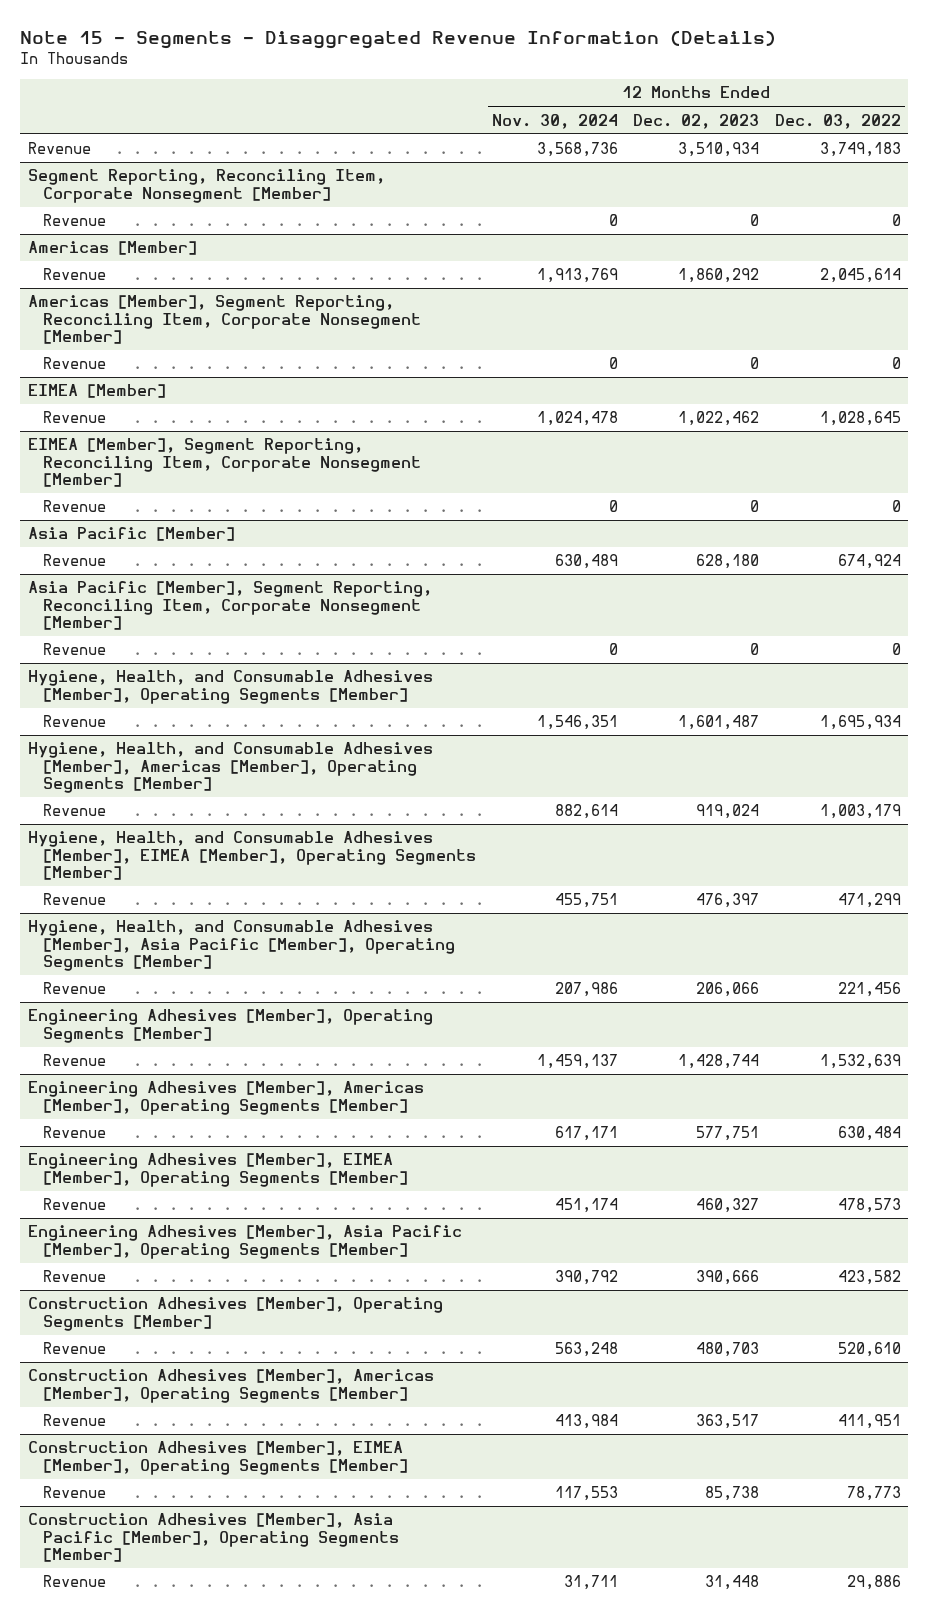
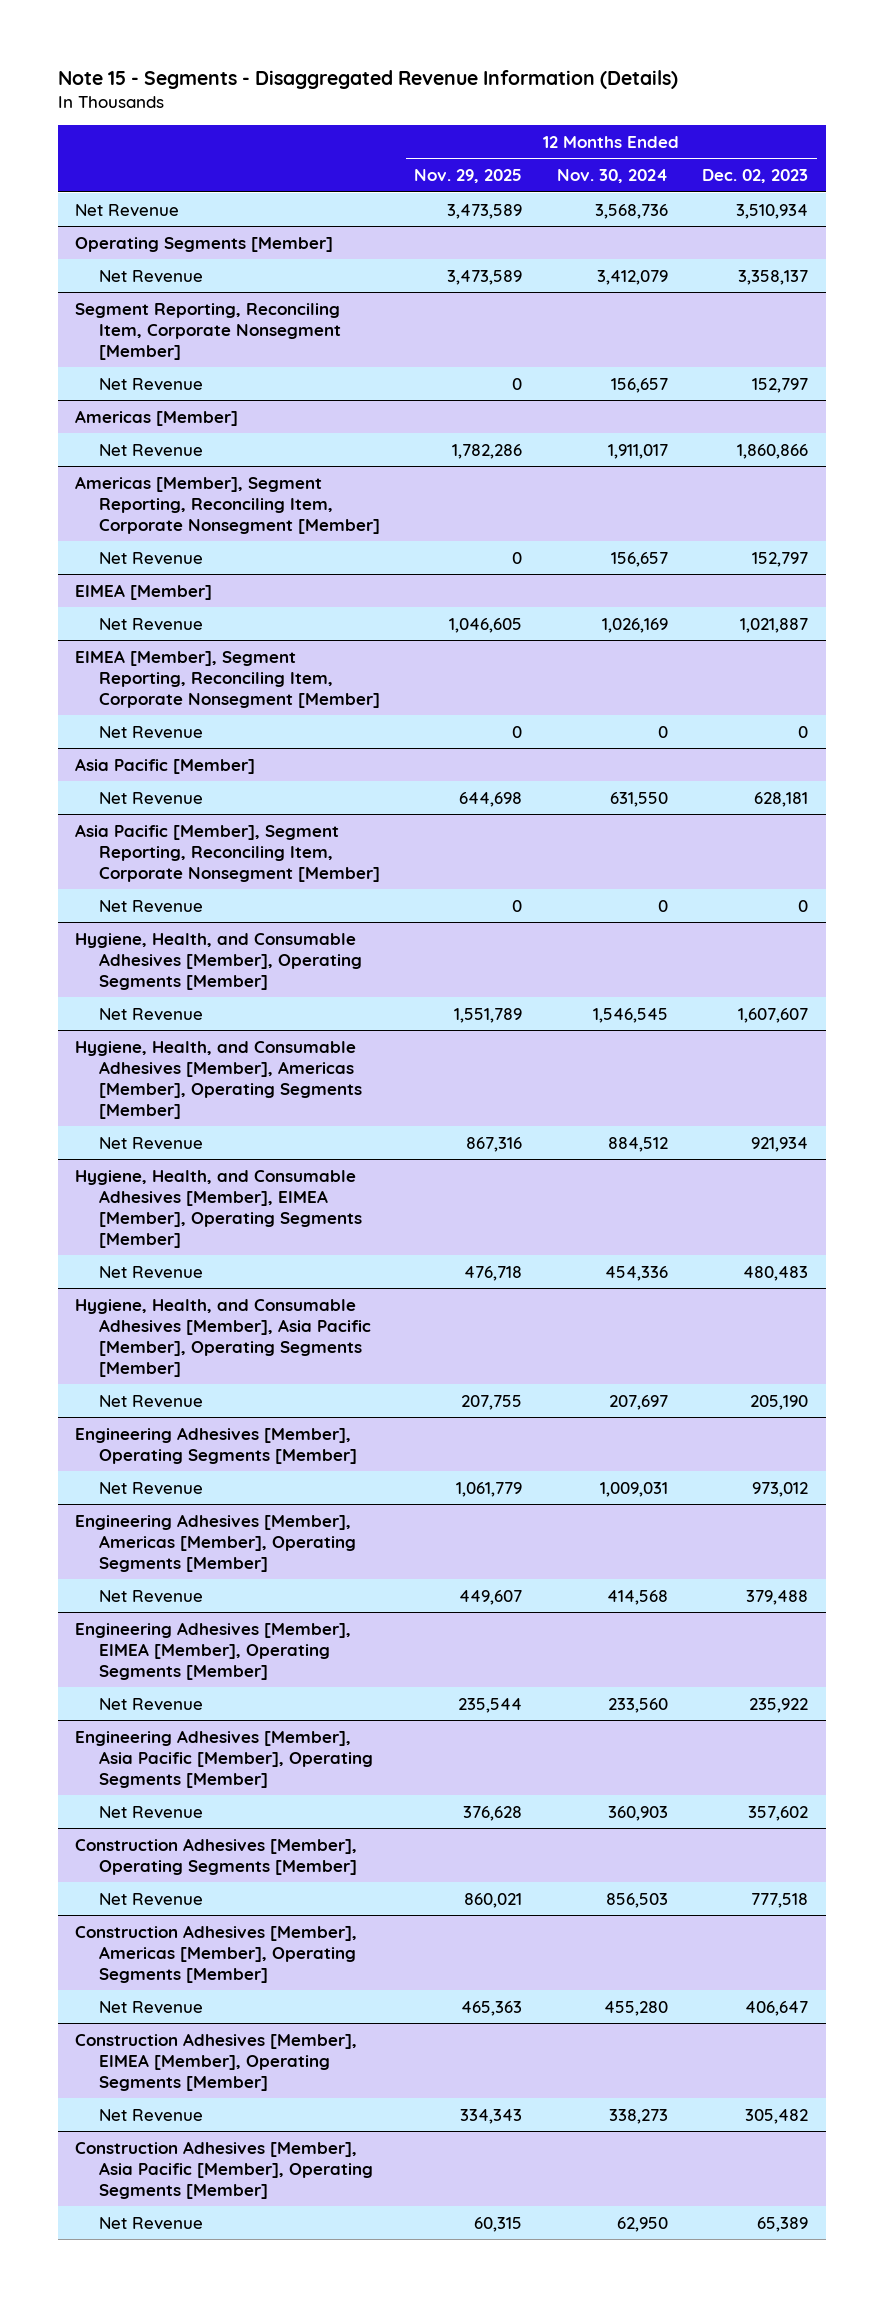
[774,113,901,129] Dec. 03, 2022 -> none
none -> [414,169,523,184] Nov. 29, 2025
[27,142,91,155] Revenue -> [75,203,180,217] Net Revenue
none -> [75,236,334,252] Operating Segments [Member]
none -> [98,269,203,283] Net Revenue
[42,214,106,227] Revenue -> [98,377,203,391] Net Revenue
[608,214,618,227] 0 -> [610,377,668,393] 156,657
[750,214,760,227] 0 -> [752,377,809,393] 152,797
[42,268,106,281] Revenue -> [98,443,203,457] Net Revenue
[536,268,618,284] 1,913,769 -> [607,443,668,459] 1,911,017
[678,268,760,284] 1,860,292 -> [737,443,809,459] 1,860,866
[42,357,106,370] Revenue -> [98,551,203,565] Net Revenue
[608,357,618,370] 0 -> [610,551,668,567] 156,657
[750,357,760,370] 0 -> [752,551,809,567] 152,797
[42,411,106,424] Revenue -> [98,617,203,631] Net Revenue
[536,411,618,427] 1,024,478 -> [601,617,668,633] 1,026,169
[678,411,760,427] 1,022,462 -> [740,617,809,633] 1,021,887
[42,500,106,513] Revenue -> [98,725,203,739] Net Revenue
[42,554,106,567] Revenue -> [98,791,203,805] Net Revenue
[554,554,618,570] 630,489 -> [609,791,668,807] 631,550
[696,554,760,570] 628,180 -> [754,791,809,807] 628,181
[42,643,106,656] Revenue -> [98,899,203,913] Net Revenue
[42,715,106,728] Revenue -> [98,1007,203,1021] Net Revenue
[536,715,618,731] 1,546,351 -> [592,1007,668,1023] 1,546,545
[678,715,760,731] 1,601,487 -> [738,1007,809,1023] 1,607,607
[42,804,106,817] Revenue -> [98,1136,203,1150] Net Revenue
[554,804,618,820] 882,614 -> [607,1136,668,1152] 884,512
[696,804,760,820] 919,024 -> [751,1136,809,1152] 921,934
[42,893,106,906] Revenue -> [98,1265,203,1279] Net Revenue
[554,893,618,909] 455,751 -> [604,1265,668,1281] 454,336
[696,893,760,909] 476,397 -> [743,1265,809,1281] 480,483
[42,982,106,995] Revenue -> [98,1394,203,1408] Net Revenue
[554,982,618,998] 207,986 -> [608,1394,668,1410] 207,697
[696,982,760,998] 206,066 -> [750,1394,809,1410] 205,190
[42,1054,106,1067] Revenue -> [98,1481,203,1495] Net Revenue
[536,1054,618,1070] 1,459,137 -> [599,1481,668,1497] 1,009,031
[678,1054,760,1070] 1,428,744 -> [752,1481,809,1497] 973,012
[42,1126,106,1139] Revenue -> [98,1589,203,1603] Net Revenue
[554,1126,618,1142] 617,171 -> [606,1589,668,1605] 414,568
[696,1126,760,1142] 577,751 -> [746,1589,809,1605] 379,488
[42,1198,106,1211] Revenue -> [98,1697,203,1711] Net Revenue
[554,1198,618,1214] 451,174 -> [607,1697,668,1713] 233,560
[696,1198,760,1214] 460,327 -> [749,1697,809,1713] 235,922
[42,1270,106,1283] Revenue -> [98,1805,203,1819] Net Revenue
[554,1270,618,1286] 390,792 -> [607,1805,668,1821] 360,903
[696,1270,760,1286] 390,666 -> [748,1805,809,1821] 357,602
[42,1342,106,1355] Revenue -> [98,1892,203,1906] Net Revenue
[554,1342,618,1358] 563,248 -> [605,1892,668,1908] 856,503
[696,1342,760,1358] 480,703 -> [751,1892,809,1908] 777,518
[42,1414,106,1427] Revenue -> [98,2000,203,2014] Net Revenue
[554,1414,618,1430] 413,984 -> [603,2000,668,2016] 455,280
[696,1414,760,1430] 363,517 -> [745,2000,809,2016] 406,647
[42,1486,106,1499] Revenue -> [98,2108,203,2122] Net Revenue
[554,1486,618,1502] 117,553 -> [608,2108,668,2124] 338,273
[705,1486,760,1502] 85,738 -> [745,2108,809,2124] 305,482
[42,1575,106,1588] Revenue -> [98,2216,203,2230] Net Revenue
[563,1575,618,1591] 31,711 -> [616,2216,668,2232] 62,950
[705,1575,760,1591] 31,448 -> [757,2216,809,2232] 65,389

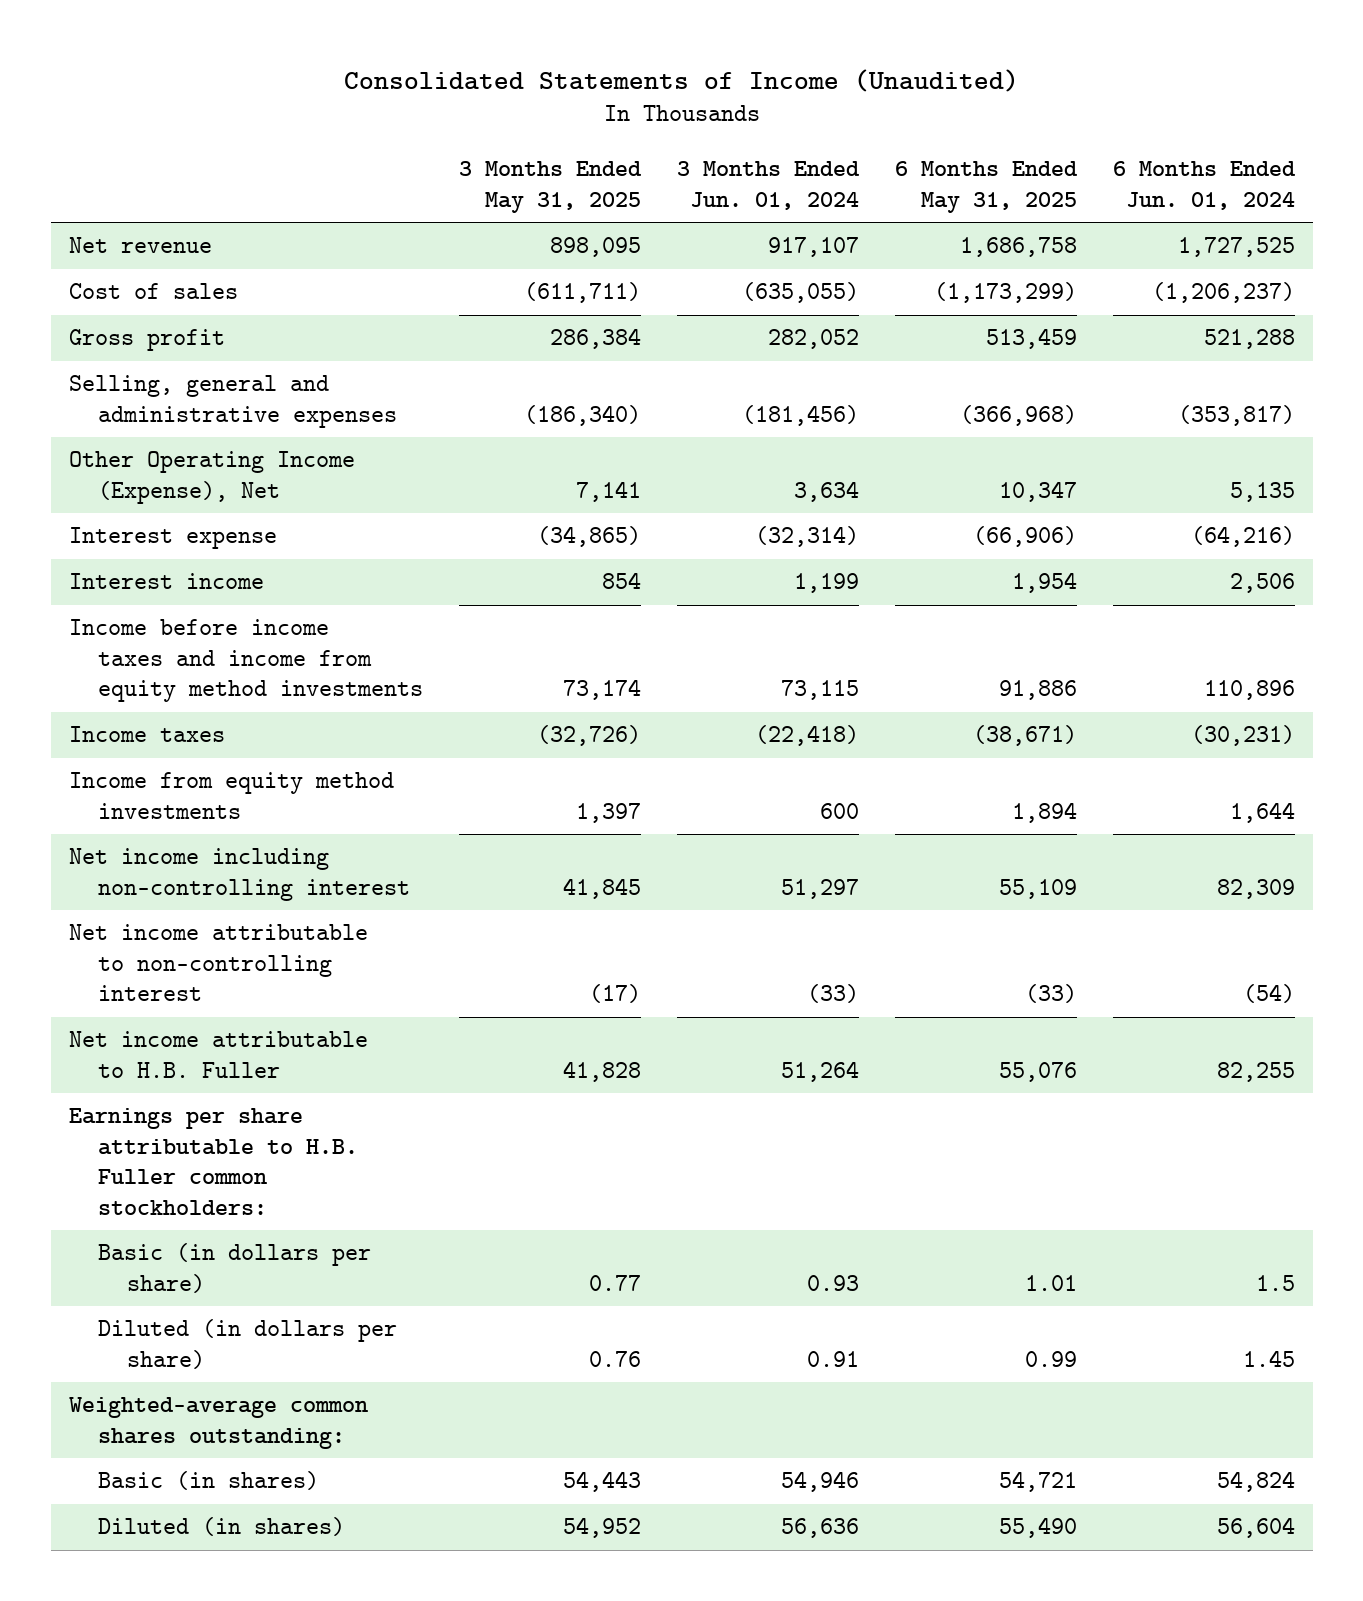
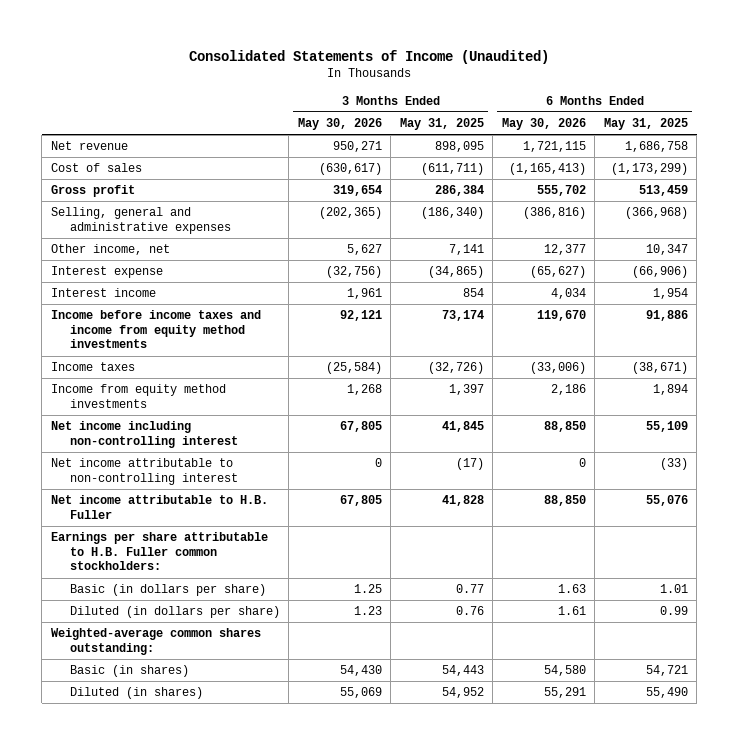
[676,161,860,210] 3 Months Ended Jun. 01, 2024 -> none
[1112,161,1296,210] 6 Months Ended Jun. 01, 2024 -> none
none -> [297,117,382,130] May 30, 2026
none -> [501,117,586,130] May 30, 2026
[68,451,355,504] Other Operating Income (Expense), Net -> [50,244,170,256] Other income, net

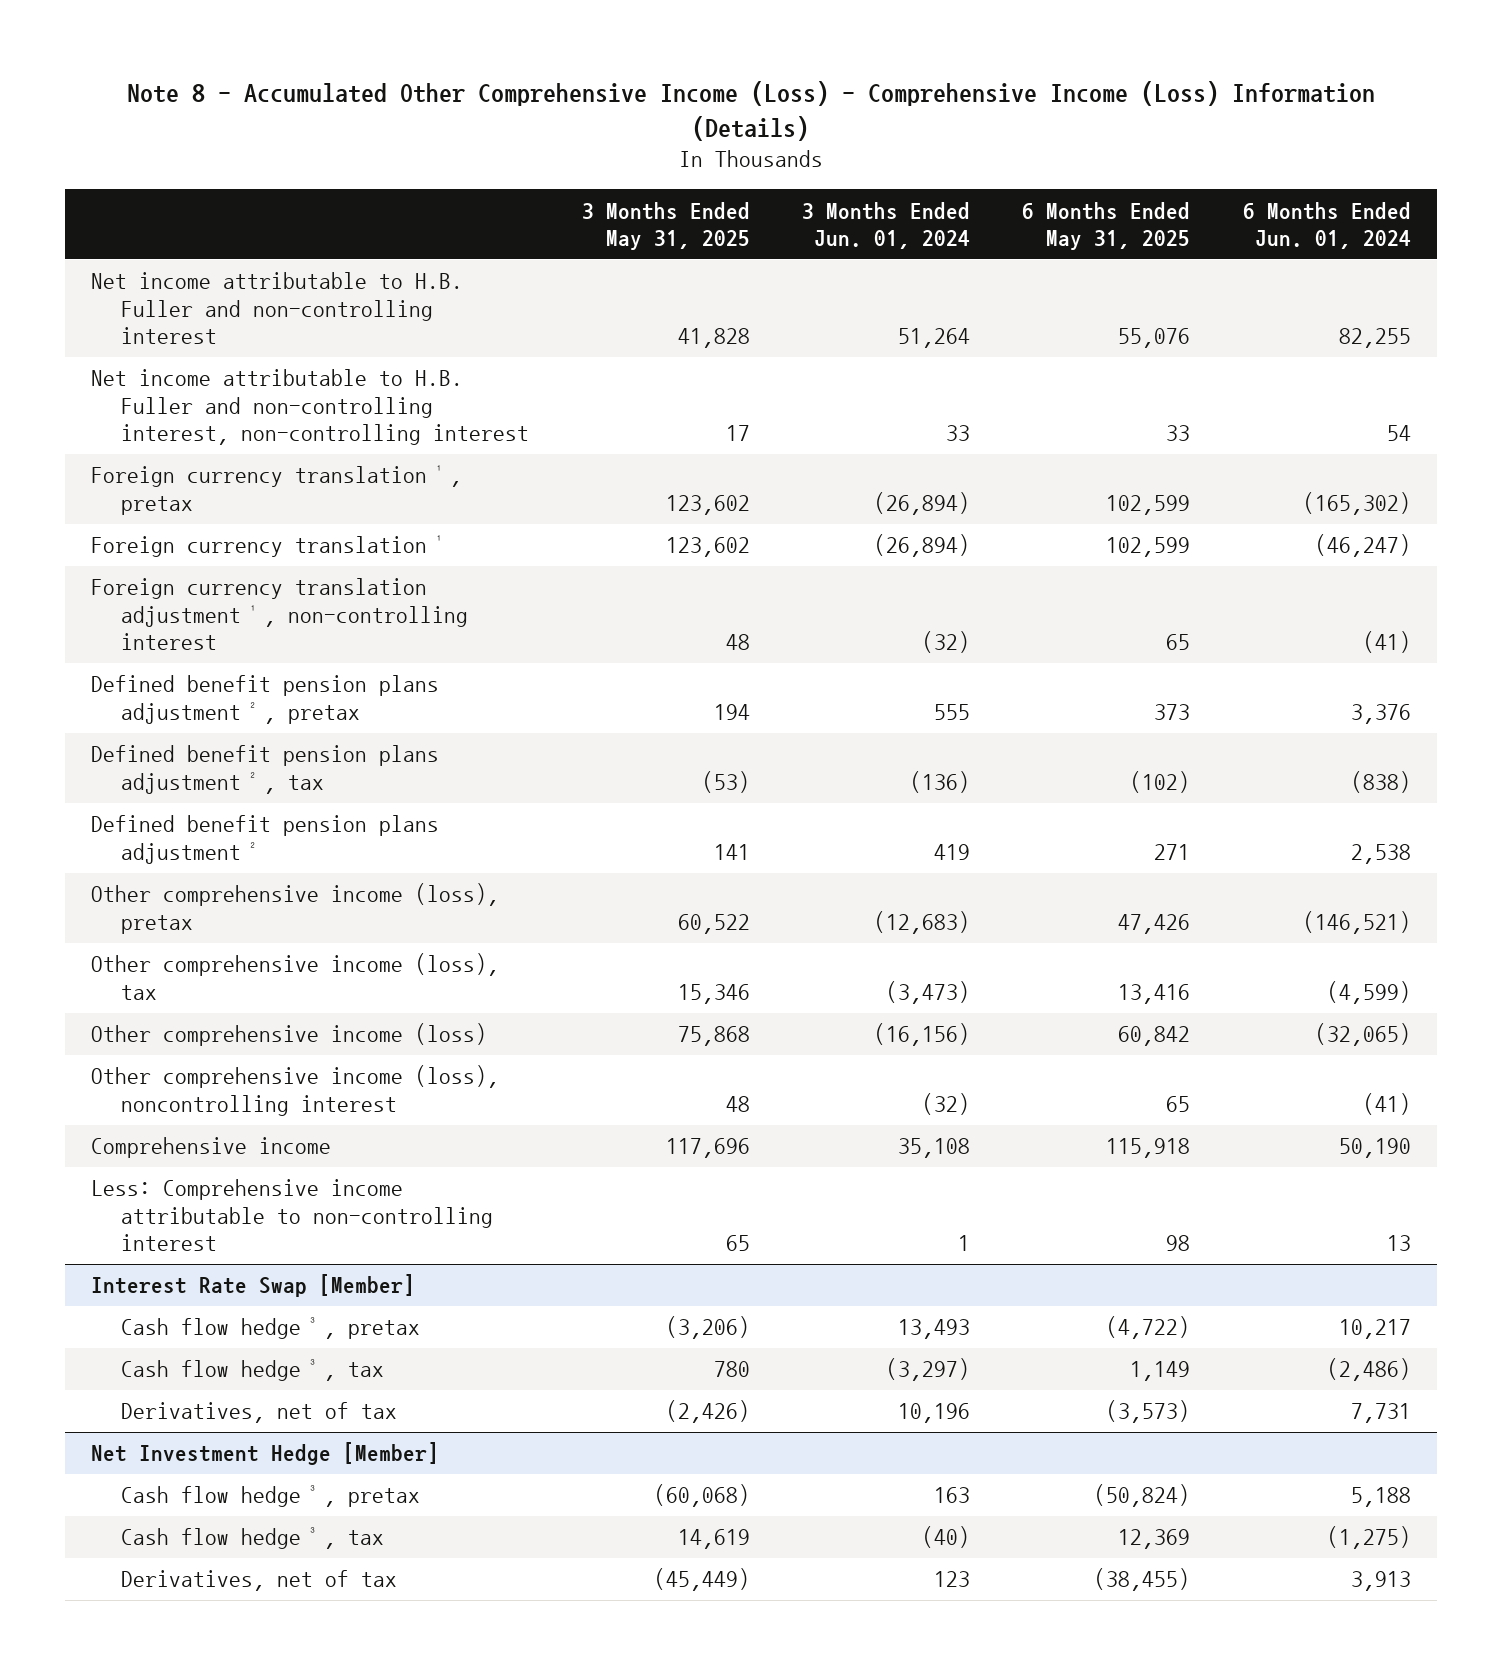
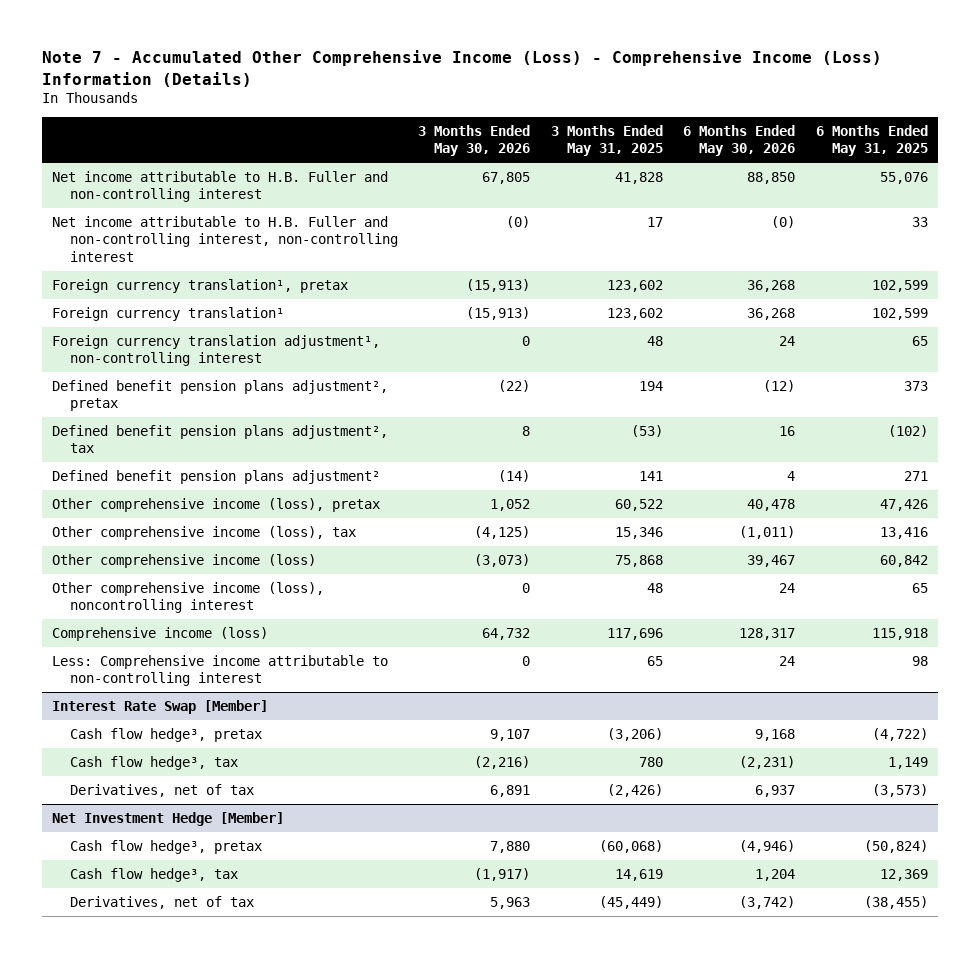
[127,80,1376,141] Note 8 - Accumulated Other Comprehensive Income (Loss) - Comprehensive Income (Loss) Information (Details) -> [41,50,882,87] Note 7 - Accumulated Other Comprehensive Income (Loss) - Comprehensive Income (Loss) Information (Details)
[801,201,970,249] 3 Months Ended Jun. 01, 2024 -> none
[1242,201,1411,249] 6 Months Ended Jun. 01, 2024 -> none
none -> [418,125,531,157] 3 Months Ended May 30, 2026
none -> [683,125,796,157] 6 Months Ended May 30, 2026
[91,1137,332,1159] Comprehensive income -> [52,627,269,642] Comprehensive income (loss)

